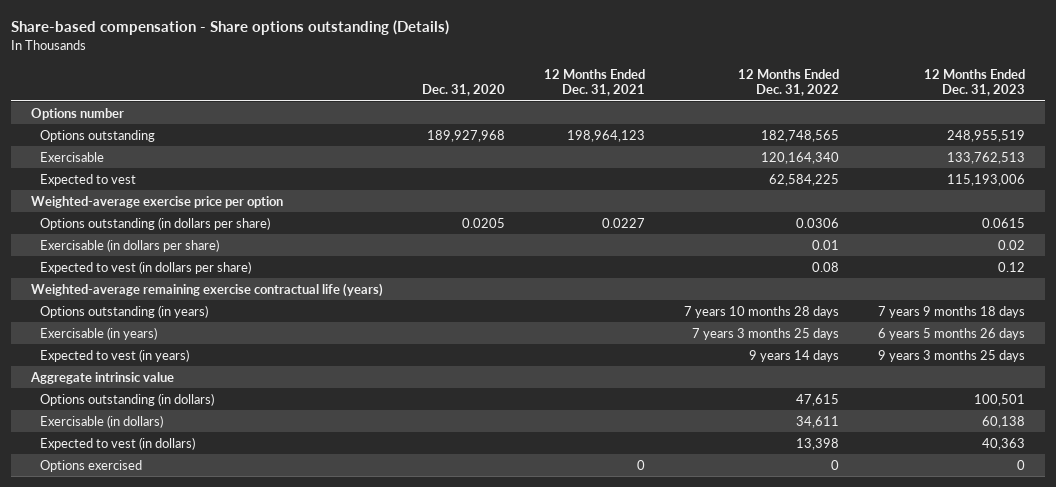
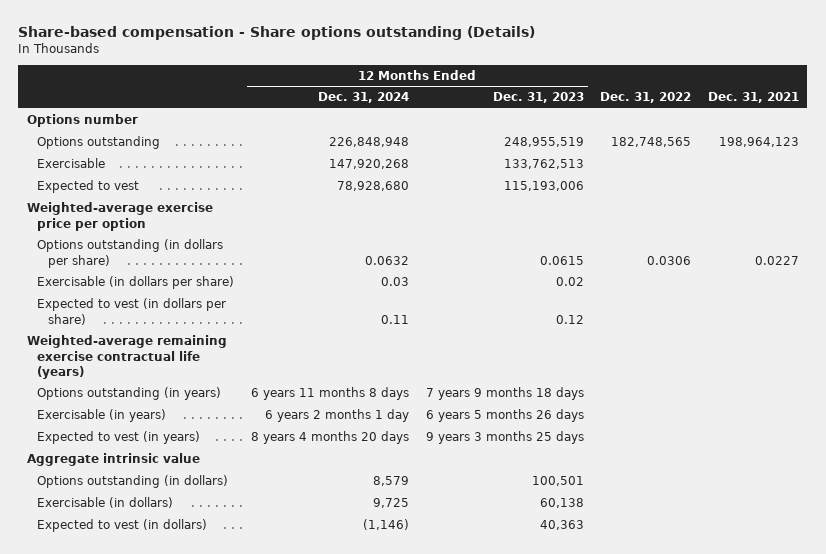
[421,84,505,97] Dec. 31, 2020 -> none
[543,68,645,97] 12 Months Ended Dec. 31, 2021 -> none
[738,68,840,97] 12 Months Ended Dec. 31, 2022 -> none
none -> [317,92,409,104] Dec. 31, 2024
none -> [600,92,692,104] Dec. 31, 2022
none -> [707,92,799,104] Dec. 31, 2021
[40,460,143,473] Options exercised -> none

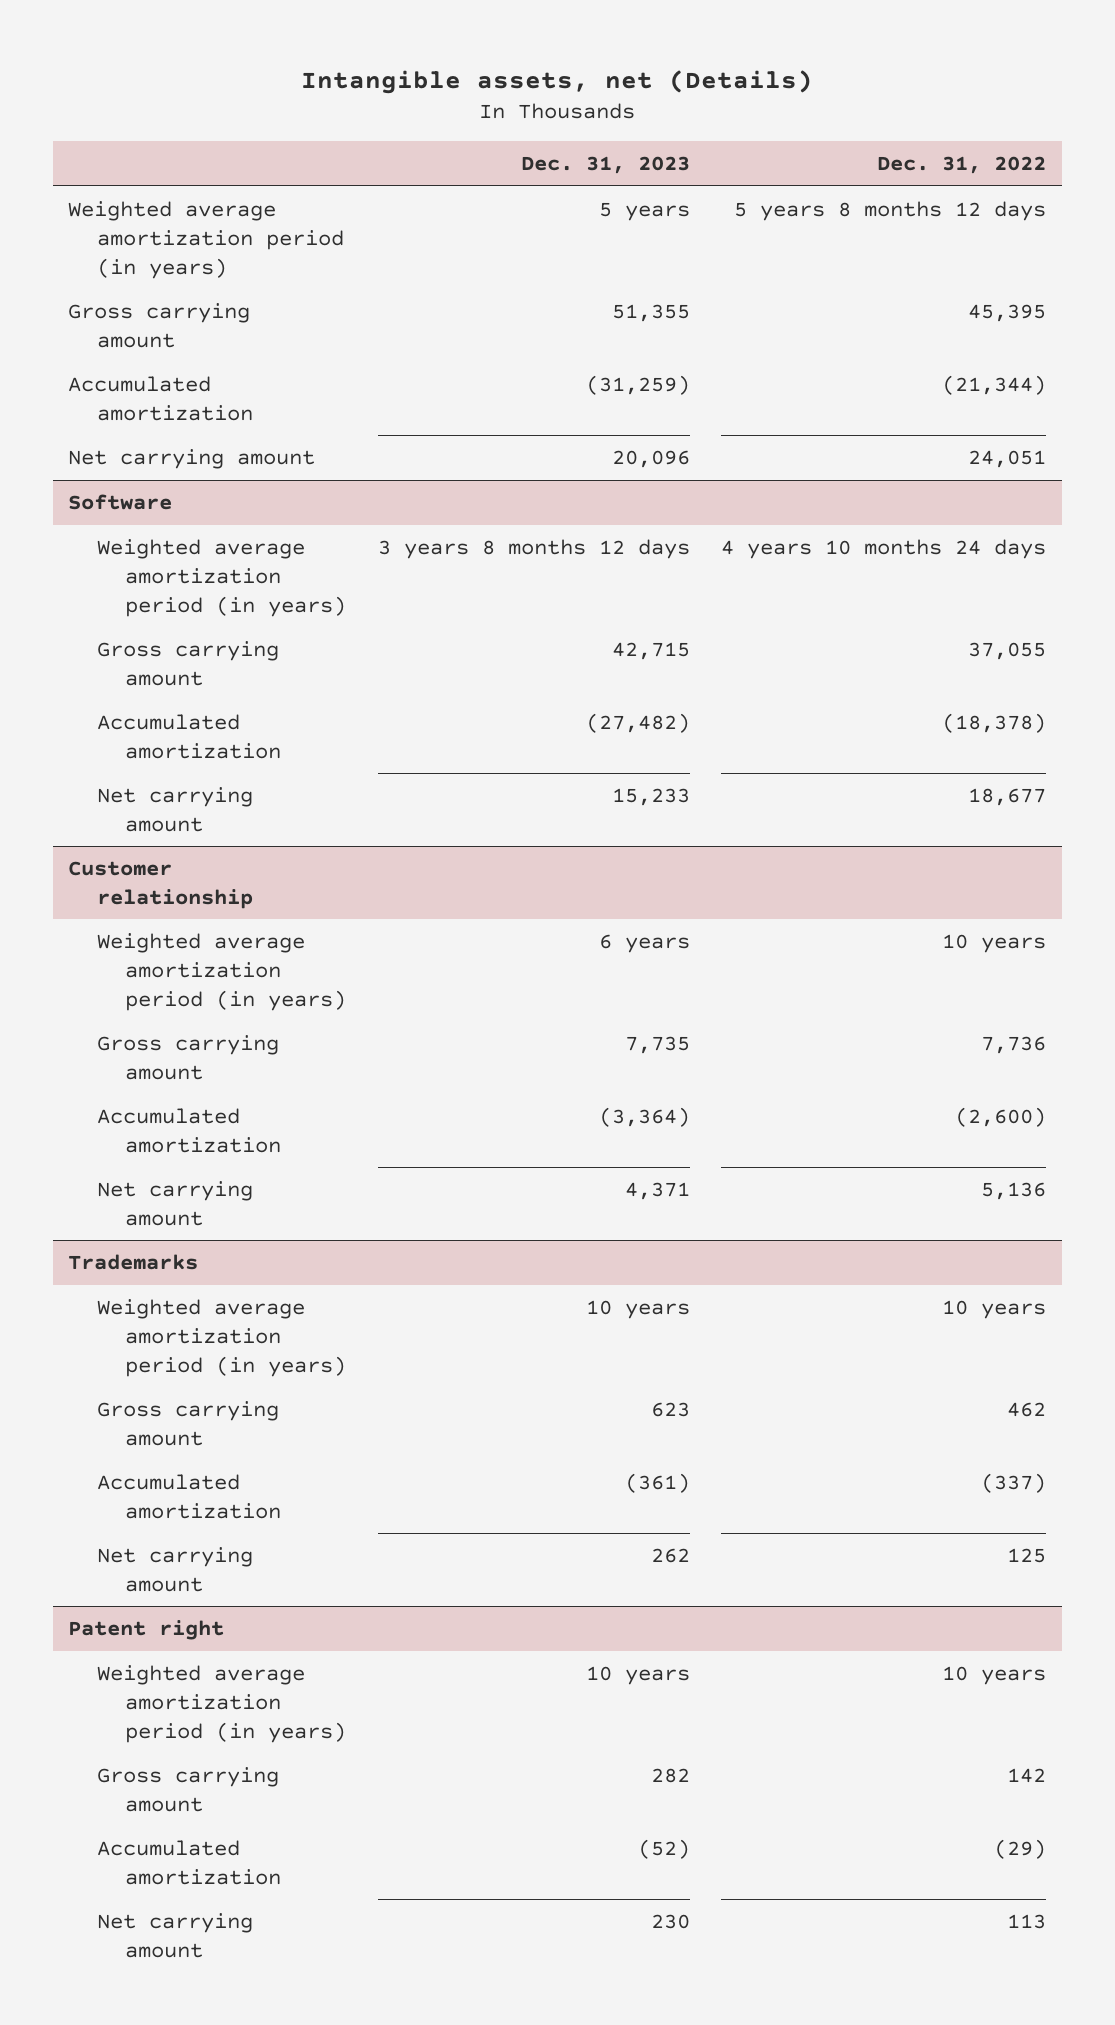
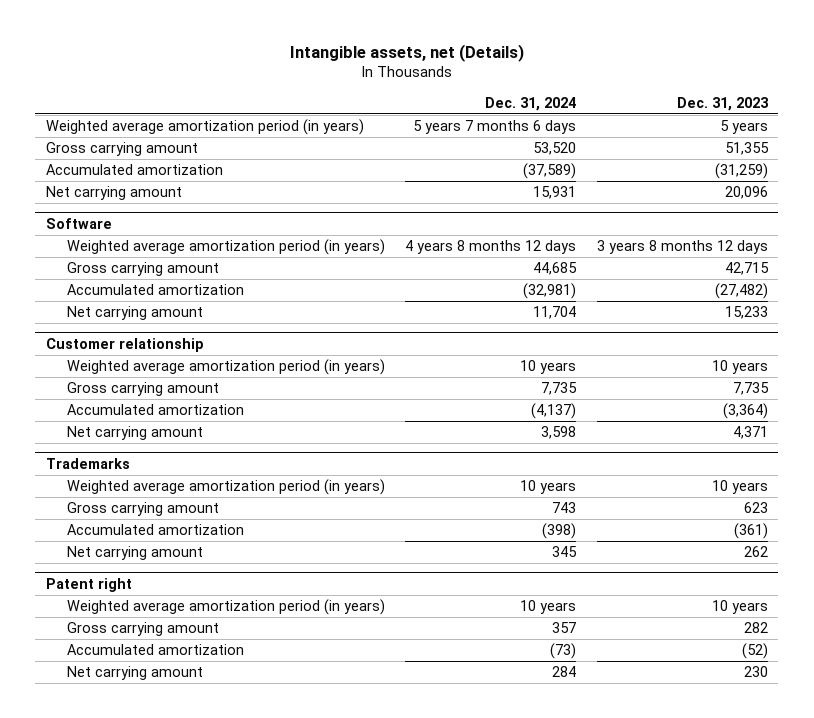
[877,156,1047,175] Dec. 31, 2022 -> none
none -> [485,96,577,111] Dec. 31, 2024
[598,933,690,953] 6 years -> [711,360,768,375] 10 years

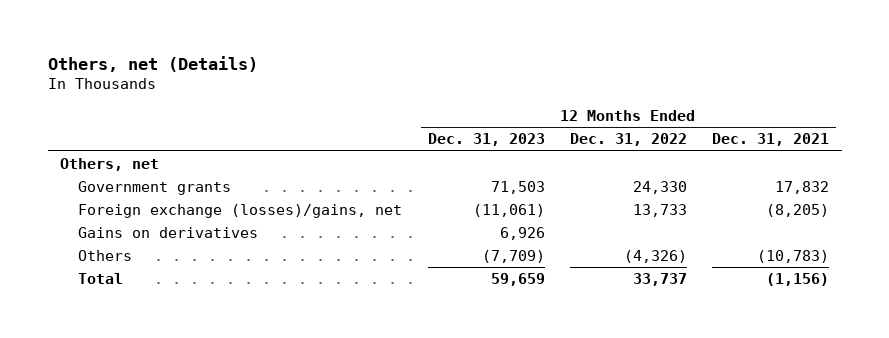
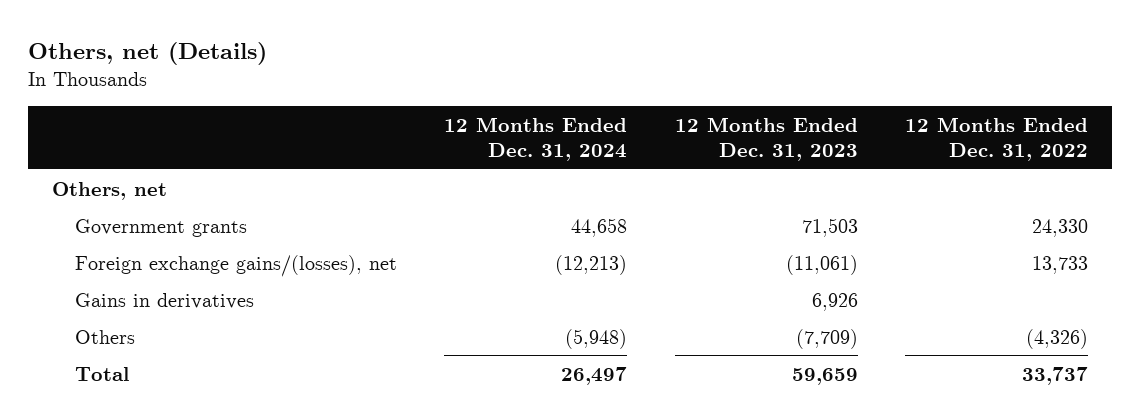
[712,133,830,147] Dec. 31, 2021 -> none
none -> [444,117,628,162] 12 Months Ended Dec. 31, 2024
[78,203,403,218] Foreign exchange (losses)/gains, net -> [74,254,397,277] Foreign exchange gains/(losses), net
[78,226,259,238] Gains on derivatives -> [74,292,254,309] Gains in derivatives

